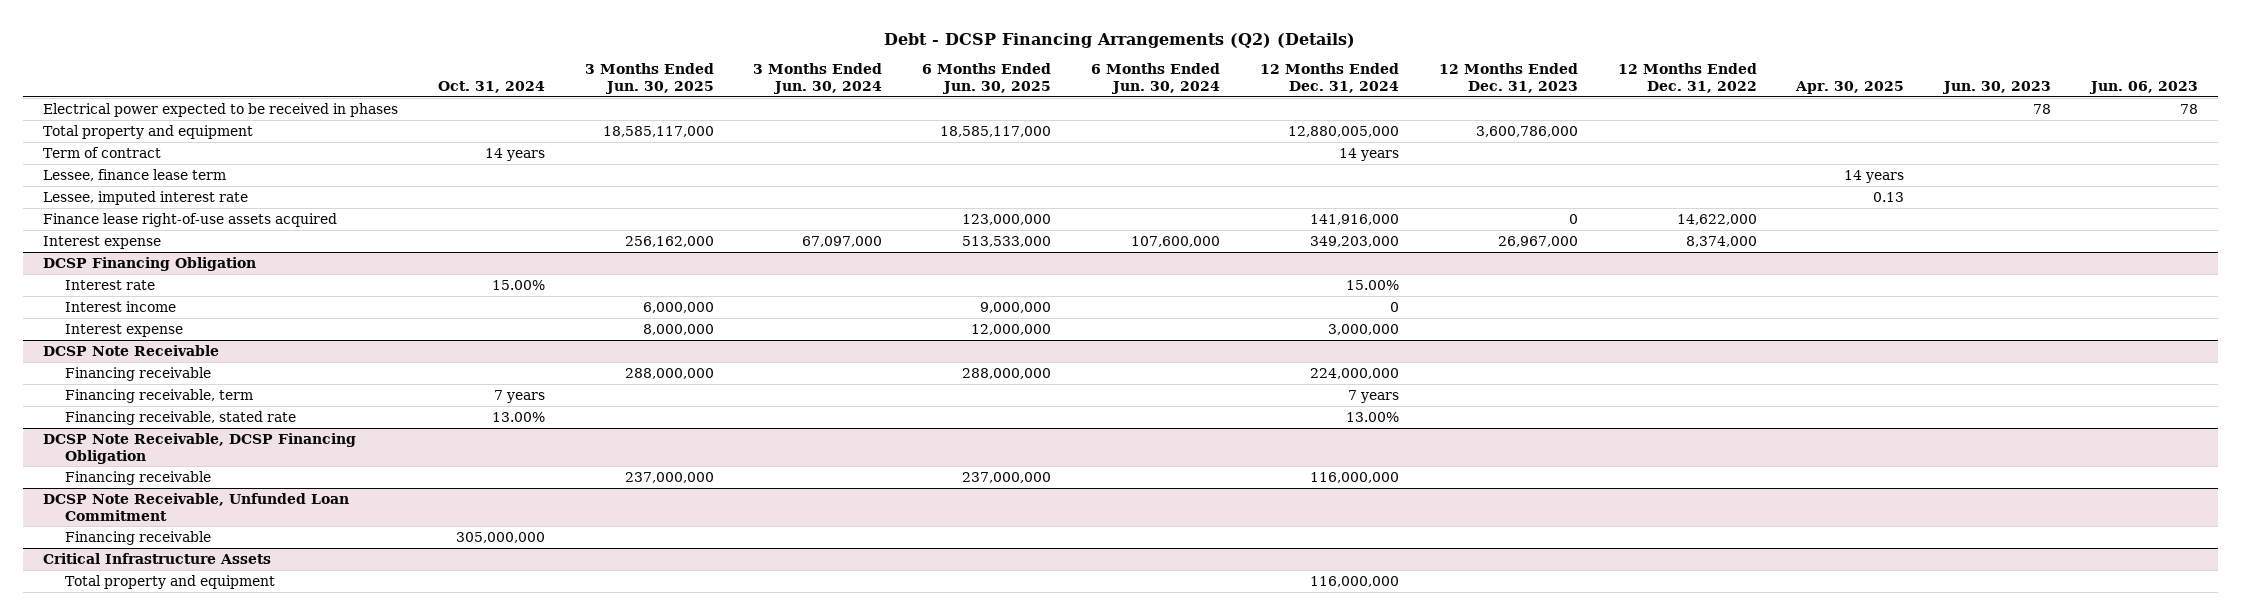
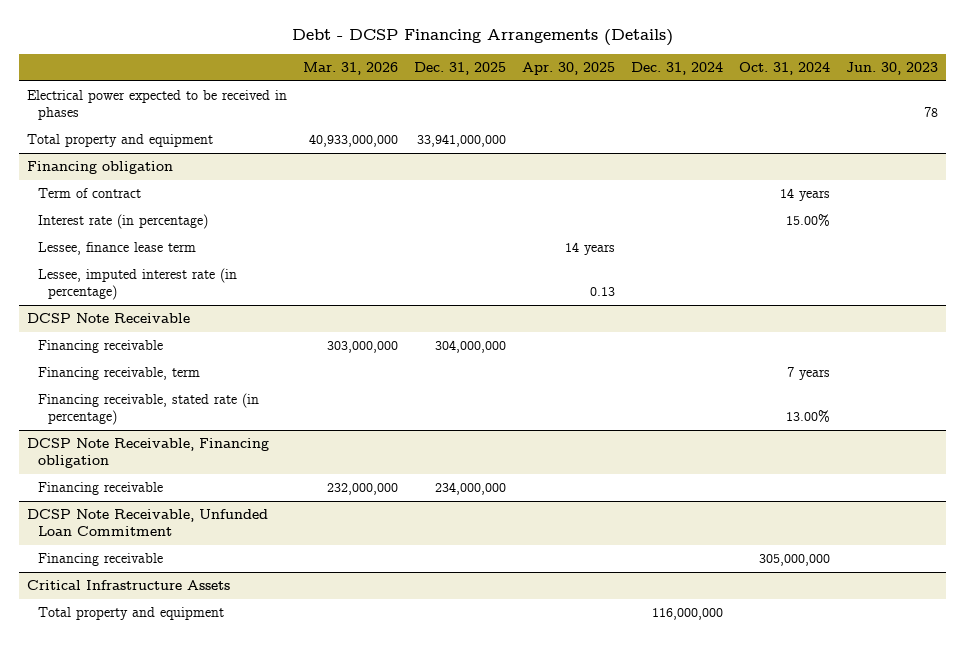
[884,32,1356,48] Debt - DCSP Financing Arrangements (Q2) (Details) -> [291,29,673,47] Debt - DCSP Financing Arrangements (Details)
[584,63,714,95] 3 Months Ended Jun. 30, 2025 -> none
[753,63,883,95] 3 Months Ended Jun. 30, 2024 -> none
[922,63,1052,95] 6 Months Ended Jun. 30, 2025 -> none
[1091,63,1221,95] 6 Months Ended Jun. 30, 2024 -> none
[1259,63,1399,94] 12 Months Ended Dec. 31, 2024 -> none
[1438,63,1578,94] 12 Months Ended Dec. 31, 2023 -> none
[1617,63,1757,94] 12 Months Ended Dec. 31, 2022 -> none
[2089,81,2199,95] Jun. 06, 2023 -> none
none -> [303,61,399,75] Mar. 31, 2026
none -> [414,61,507,75] Dec. 31, 2025
none -> [631,61,724,75] Dec. 31, 2024
[42,146,161,158] Term of contract -> none
[42,168,226,181] Lessee, finance lease term -> none
[42,190,248,205] Lessee, imputed interest rate -> none
[42,212,337,227] Finance lease right-of-use assets acquired -> none
[42,235,161,249] Interest expense -> none
[64,300,176,312] Interest income -> none
[64,323,183,337] Interest expense -> none
[42,256,256,271] DCSP Financing Obligation -> [27,161,174,175] Financing obligation
none -> [37,188,141,199] Term of contract
[64,279,155,290] Interest rate -> [37,214,208,230] Interest rate (in percentage)
none -> [37,242,196,256] Lessee, finance lease term
none -> [37,268,237,301] Lessee, imputed interest rate (in percentage)
[64,410,296,425] Financing receivable, stated rate -> [37,393,259,426] Financing receivable, stated rate (in percentage)
[42,432,356,464] DCSP Note Receivable, DCSP Financing Obligation -> [27,438,270,469] DCSP Note Receivable, Financing obligation

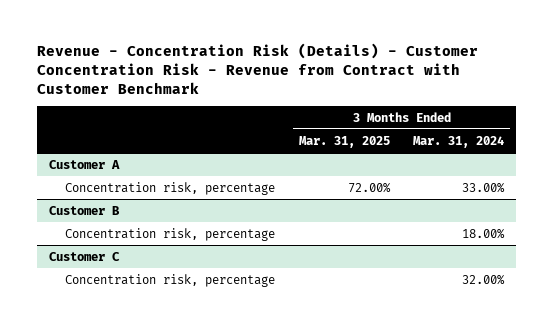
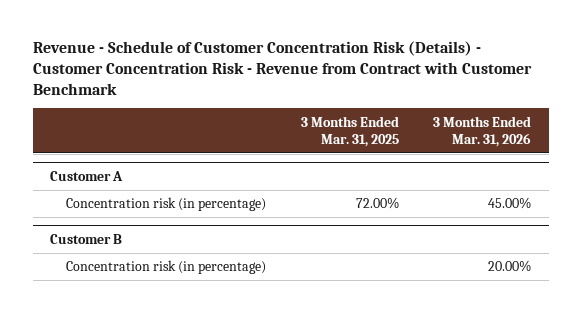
[37,42,479,94] Revenue - Concentration Risk (Details) - Customer Concentration Risk - Revenue from Contract with Customer Benchmark -> [32,41,532,95] Revenue - Schedule of Customer Concentration Risk (Details) - Customer Concentration Risk - Revenue from Contract with Customer Benchmark
[413,135,505,148] Mar. 31, 2024 -> none
none -> [433,115,532,147] 3 Months Ended Mar. 31, 2026
[65,181,276,195] Concentration risk, percentage -> [65,197,266,212] Concentration risk (in percentage)
[48,251,120,261] Customer C -> none
[65,273,276,287] Concentration risk, percentage -> none
[65,227,276,241] Concentration risk, percentage -> [65,260,266,275] Concentration risk (in percentage)

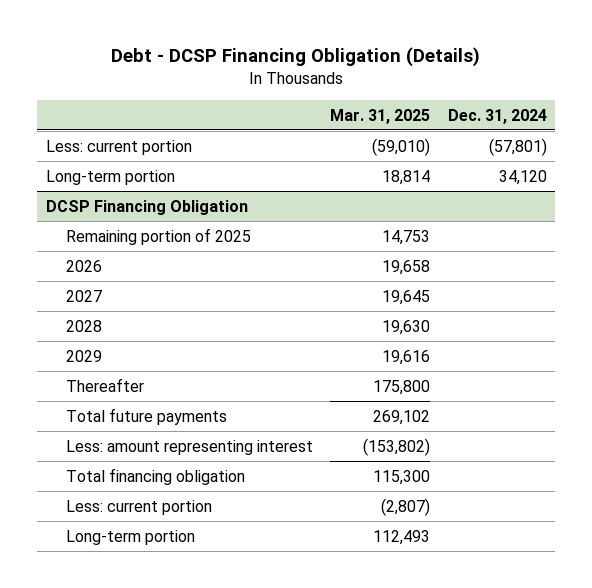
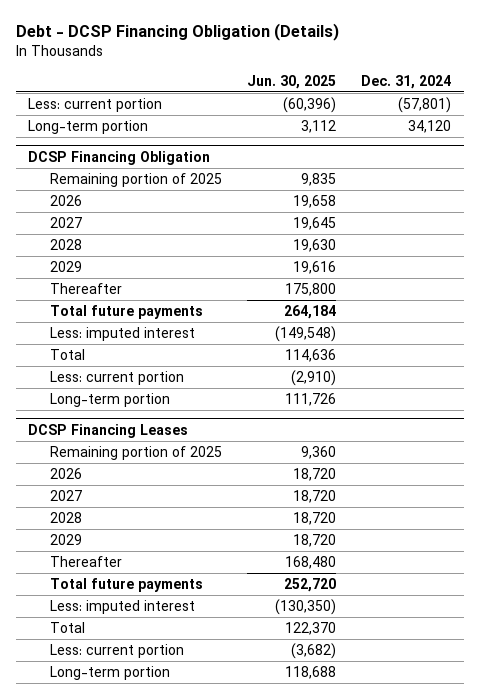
[330,108,431,124] Mar. 31, 2025 -> none
none -> [247,74,337,89] Jun. 30, 2025
[66,439,314,455] Less: amount representing interest -> [50,327,196,342] Less: imputed interest
[66,467,246,485] Total financing obligation -> [50,349,86,361] Total
none -> [28,423,189,438] DCSP Financing Leases
none -> [50,446,223,461] Remaining portion of 2025
none -> [50,468,83,480] 2026
none -> [50,490,83,502] 2027
none -> [50,512,83,524] 2028
none -> [50,534,83,546] 2029
none -> [50,556,123,568] Thereafter
none -> [50,578,204,593] Total future payments
none -> [50,600,196,615] Less: imputed interest
none -> [50,622,86,634] Total
none -> [50,644,185,659] Less: current portion
none -> [50,666,171,681] Long-term portion

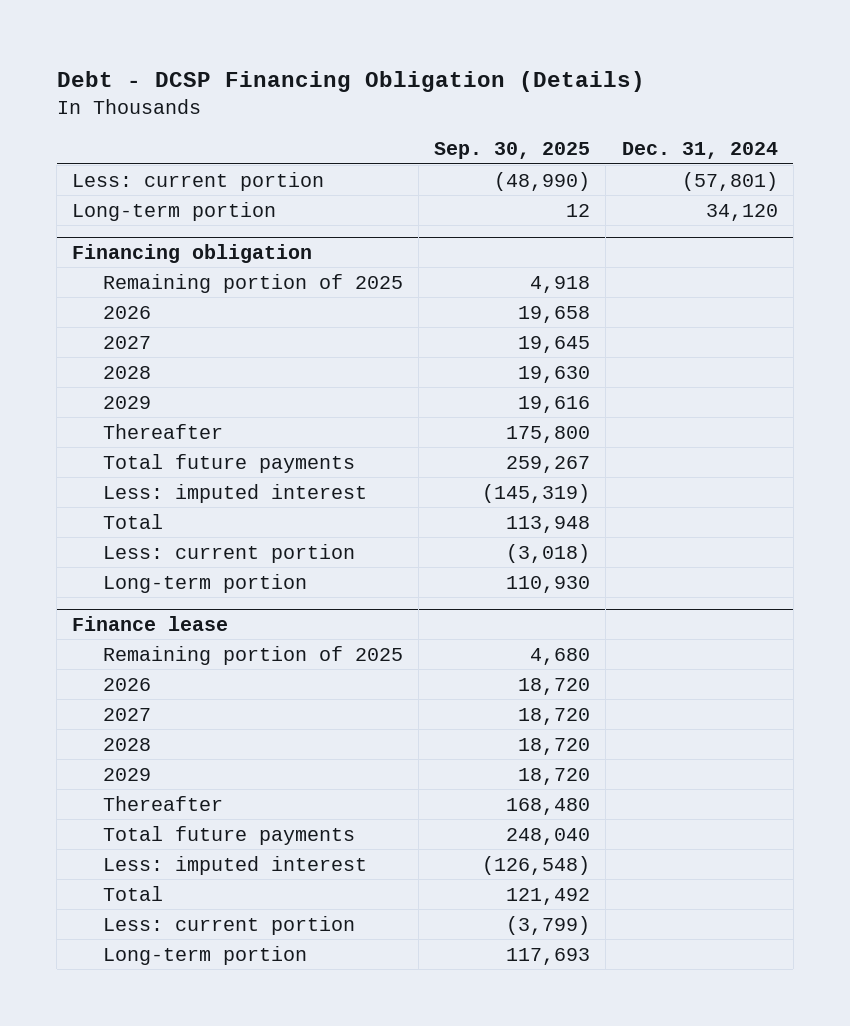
[247,74,337,89] Jun. 30, 2025 -> none
none -> [434,142,591,160] Sep. 30, 2025
[28,150,211,165] DCSP Financing Obligation -> [72,243,313,263] Financing obligation
[28,423,189,438] DCSP Financing Leases -> [72,615,229,631] Finance lease

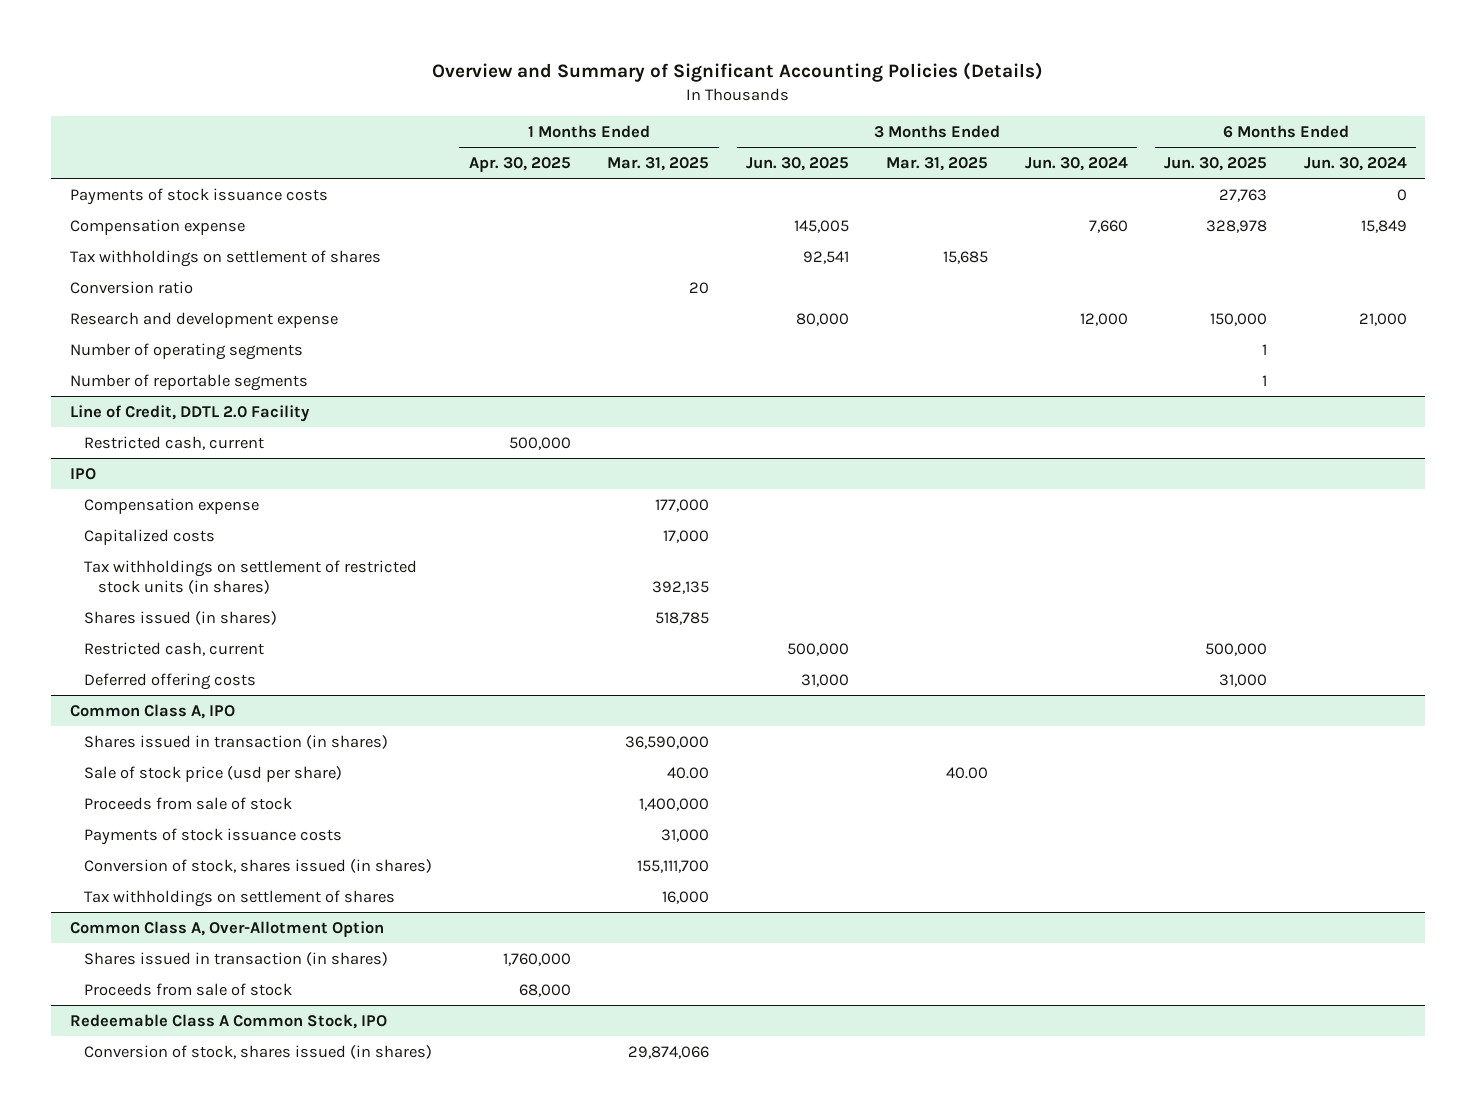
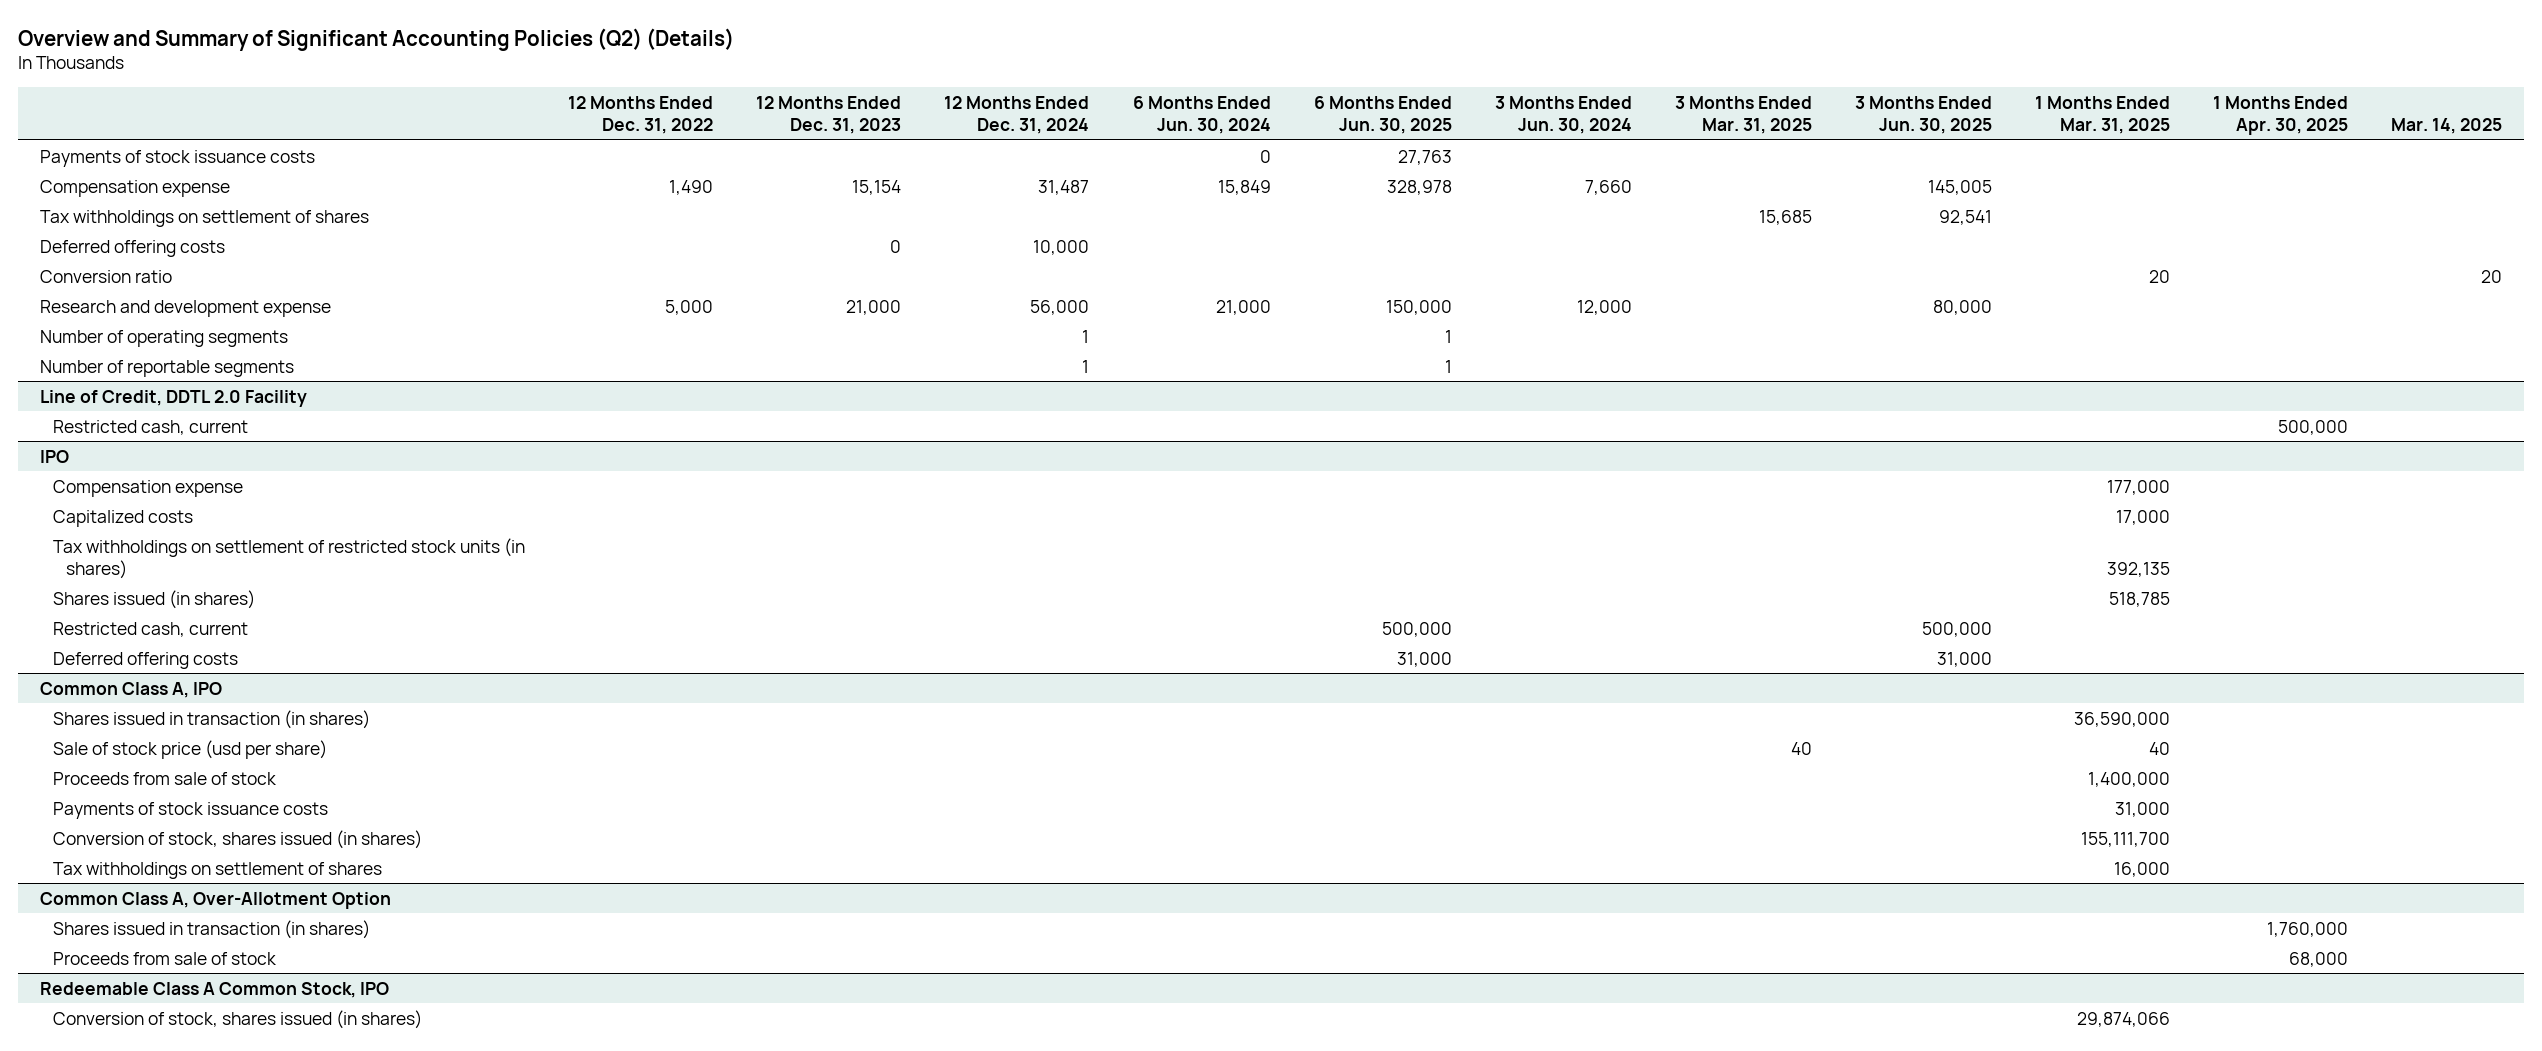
[432,62,1044,83] Overview and Summary of Significant Accounting Policies (Details) -> [18,27,735,51] Overview and Summary of Significant Accounting Policies (Q2) (Details)
none -> [568,95,714,135] 12 Months Ended Dec. 31, 2022
none -> [756,95,902,135] 12 Months Ended Dec. 31, 2023
none -> [944,95,1090,135] 12 Months Ended Dec. 31, 2024
none -> [2391,118,2503,135] Mar. 14, 2025
none -> [39,239,225,257] Deferred offering costs
[667,766,710,779] 40.00 -> [2149,741,2171,755] 40
[945,766,988,779] 40.00 -> [1790,741,1812,755] 40

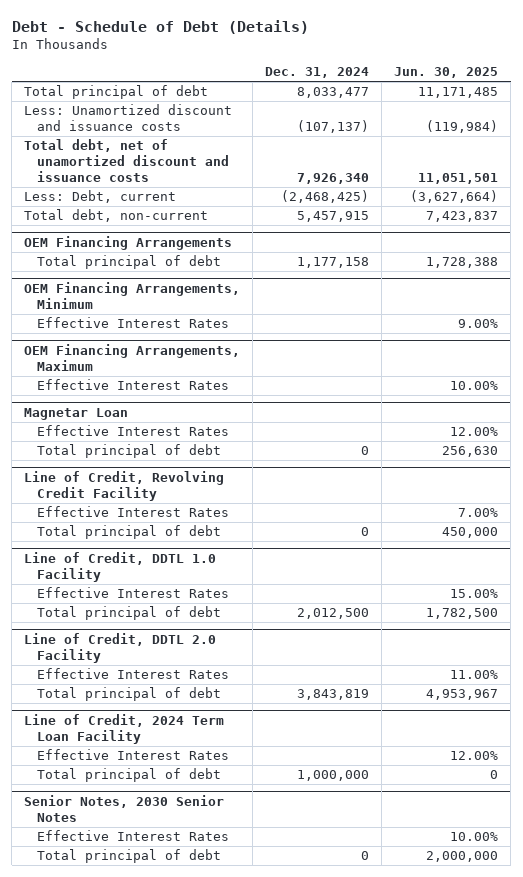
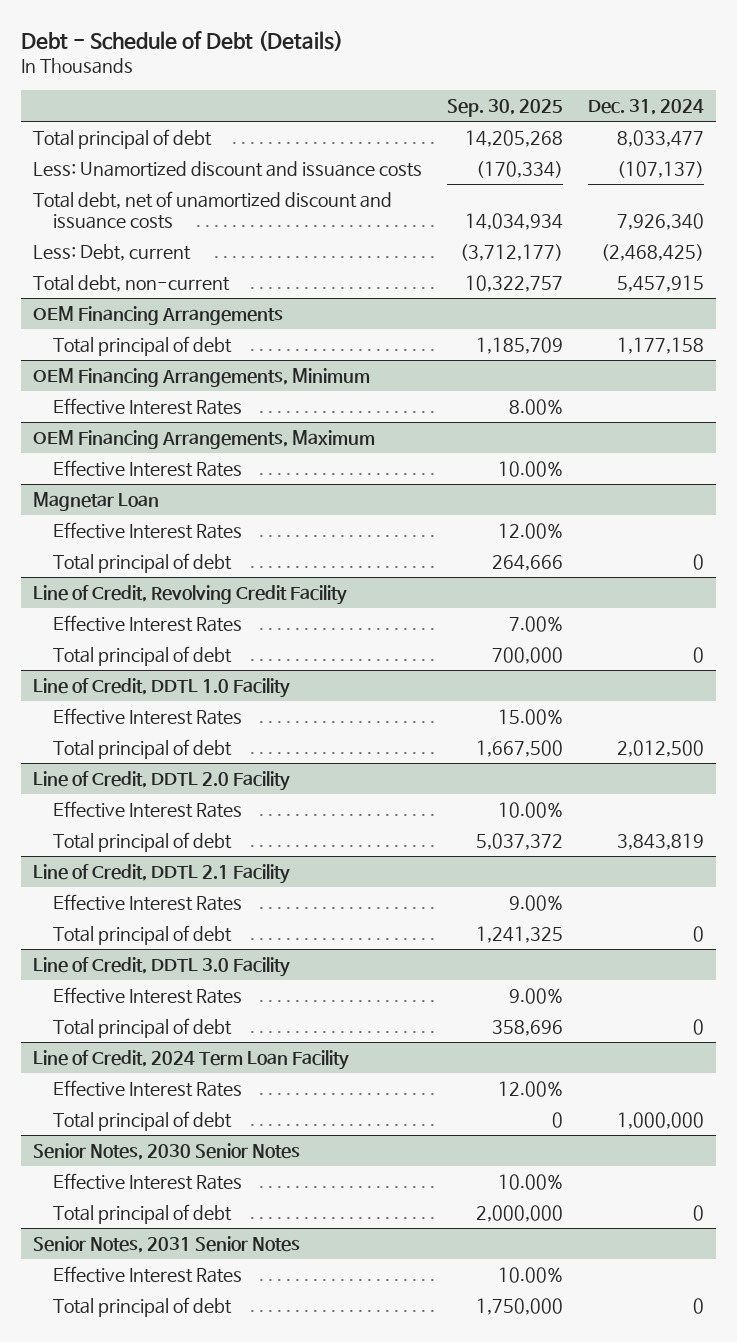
[394,67,499,79] Jun. 30, 2025 -> none
none -> [447,98,564,117] Sep. 30, 2025
none -> [33,863,291,884] Line of Credit, DDTL 2.1 Facility
none -> [52,893,242,911] Effective Interest Rates
none -> [52,924,232,945] Total principal of debt
none -> [33,956,291,977] Line of Credit, DDTL 3.0 Facility
none -> [52,986,242,1004] Effective Interest Rates
none -> [52,1017,232,1038] Total principal of debt
none -> [33,1235,301,1253] Senior Notes, 2031 Senior Notes
none -> [52,1265,242,1283] Effective Interest Rates
none -> [52,1296,232,1317] Total principal of debt

